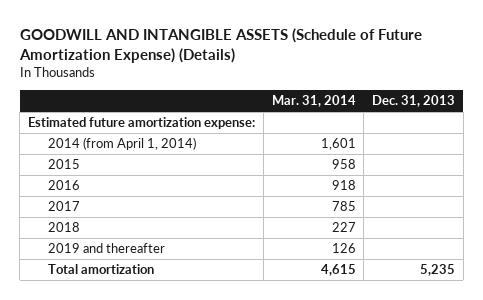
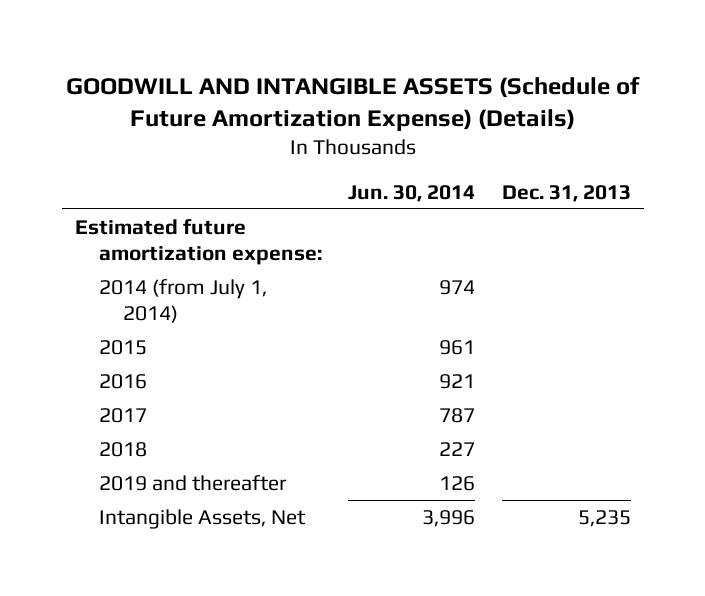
[271,95,356,108] Mar. 31, 2014 -> none
none -> [348,184,476,202] Jun. 30, 2014
[48,137,197,151] 2014 (from April 1, 2014) -> [99,278,268,323] 2014 (from July 1, 2014)
[48,264,155,275] Total amortization -> [99,508,307,529] Intangible Assets, Net

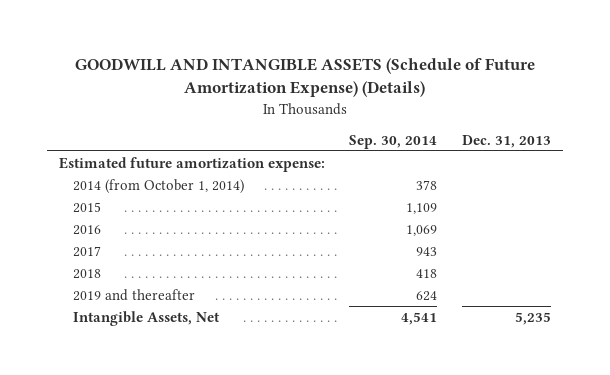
[348,184,476,202] Jun. 30, 2014 -> none
none -> [349,134,438,149] Sep. 30, 2014
[99,278,268,323] 2014 (from July 1, 2014) -> [73,178,245,194] 2014 (from October 1, 2014)

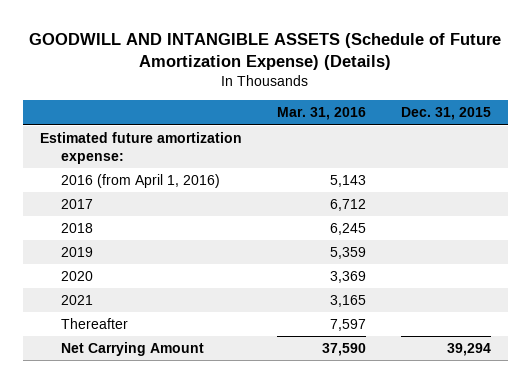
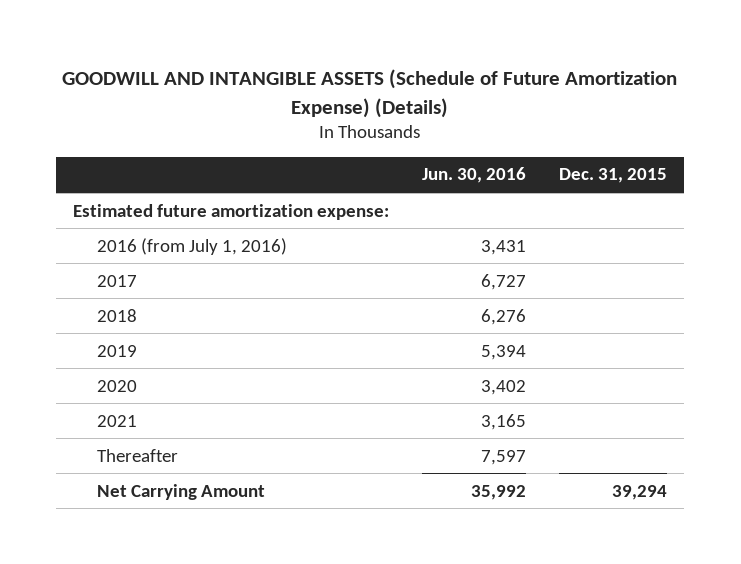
[276,107,366,121] Mar. 31, 2016 -> none
none -> [422,167,527,184] Jun. 30, 2016
[60,174,220,189] 2016 (from April 1, 2016) -> [96,237,287,255] 2016 (from July 1, 2016)

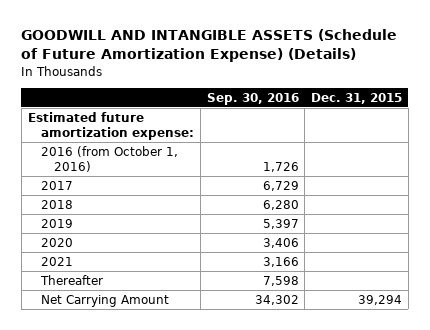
[422,167,527,184] Jun. 30, 2016 -> none
none -> [206,92,299,105] Sep. 30, 2016
[96,237,287,255] 2016 (from July 1, 2016) -> [41,145,179,173] 2016 (from October 1, 2016)

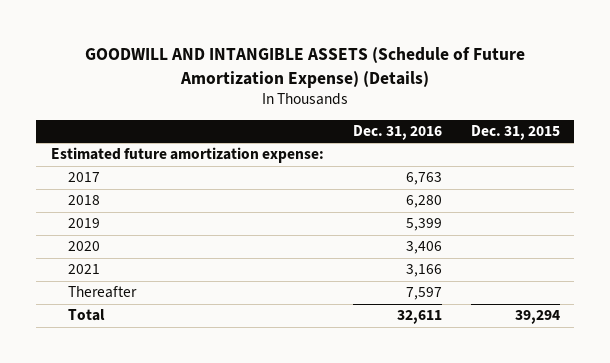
[206,92,299,105] Sep. 30, 2016 -> none
none -> [352,125,442,141] Dec. 31, 2016
[41,145,179,173] 2016 (from October 1, 2016) -> none
[41,294,170,307] Net Carrying Amount -> [68,309,106,322] Total

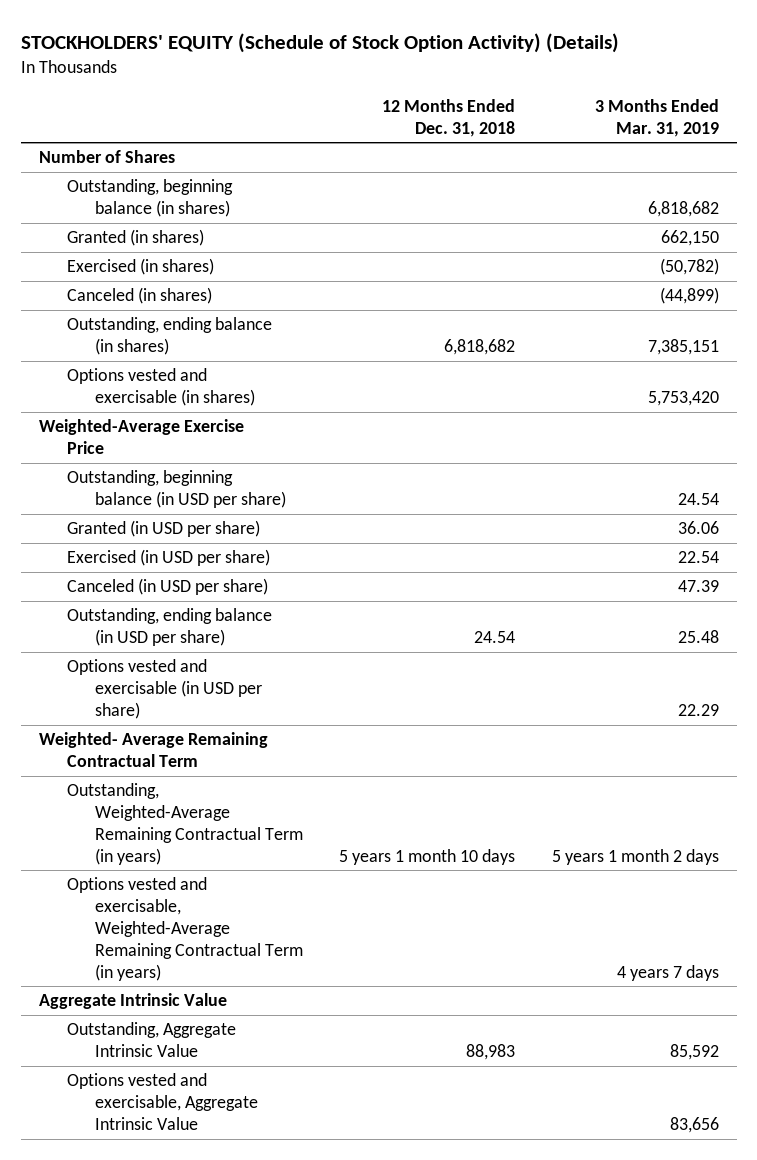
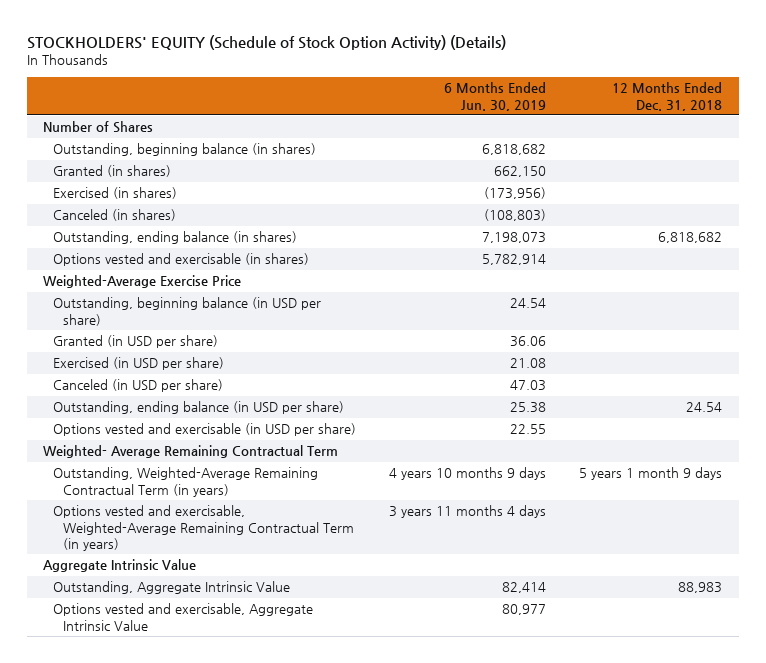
[594,98,719,137] 3 Months Ended Mar. 31, 2019 -> none
none -> [444,82,547,111] 6 Months Ended Jun. 30, 2019
[339,848,516,865] 5 years 1 month 10 days -> [579,467,723,481] 5 years 1 month 9 days

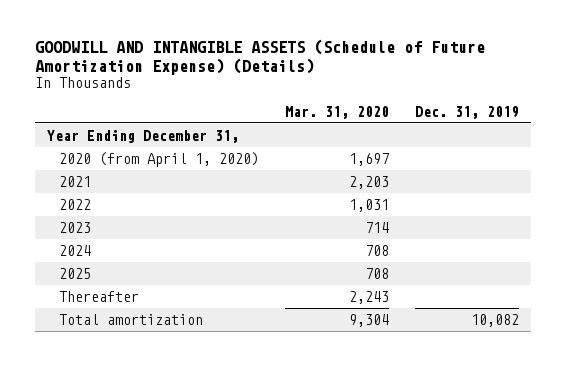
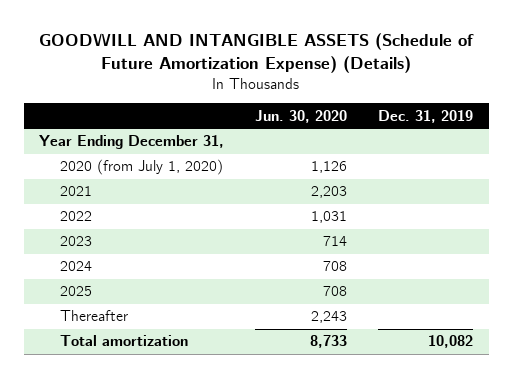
[284,105,389,119] Mar. 31, 2020 -> none
none -> [255,109,348,123] Jun. 30, 2020
[59,152,260,168] 2020 (from April 1, 2020) -> [59,159,223,176] 2020 (from July 1, 2020)

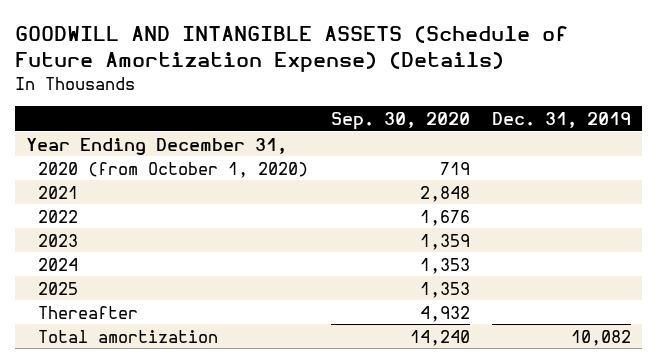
[255,109,348,123] Jun. 30, 2020 -> none
none -> [330,111,470,130] Sep. 30, 2020
[59,159,223,176] 2020 (from July 1, 2020) -> [38,161,309,178] 2020 (from October 1, 2020)

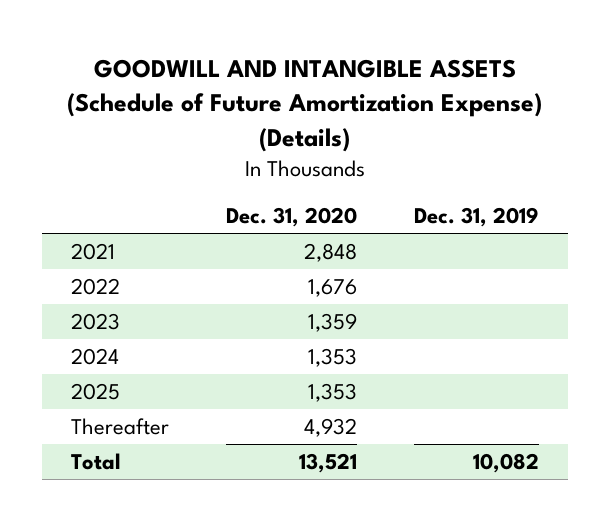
[330,111,470,130] Sep. 30, 2020 -> none
none -> [225,207,357,228] Dec. 31, 2020
[26,137,288,155] Year Ending December 31, -> none
[38,161,309,178] 2020 (from October 1, 2020) -> none
[38,329,219,343] Total amortization -> [70,452,121,470] Total

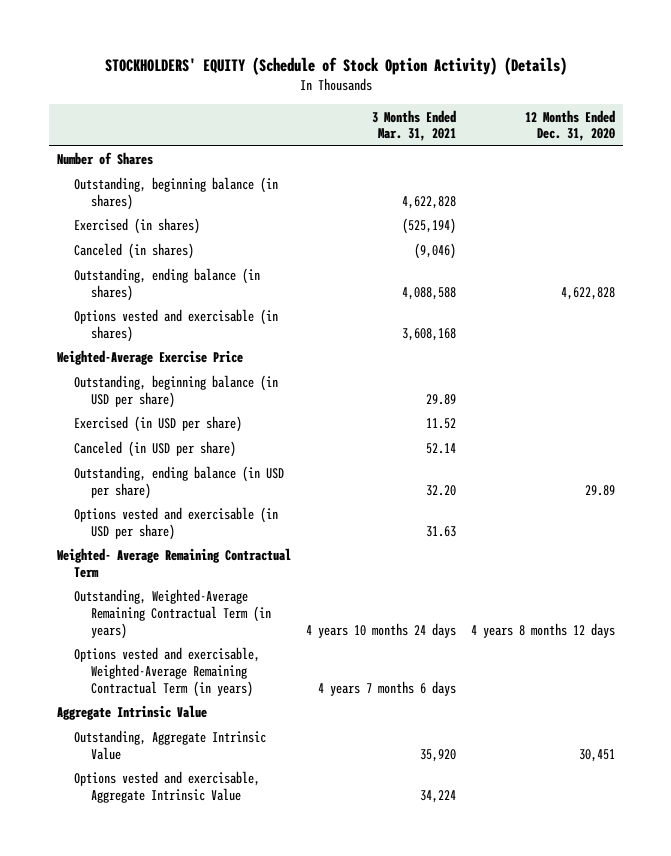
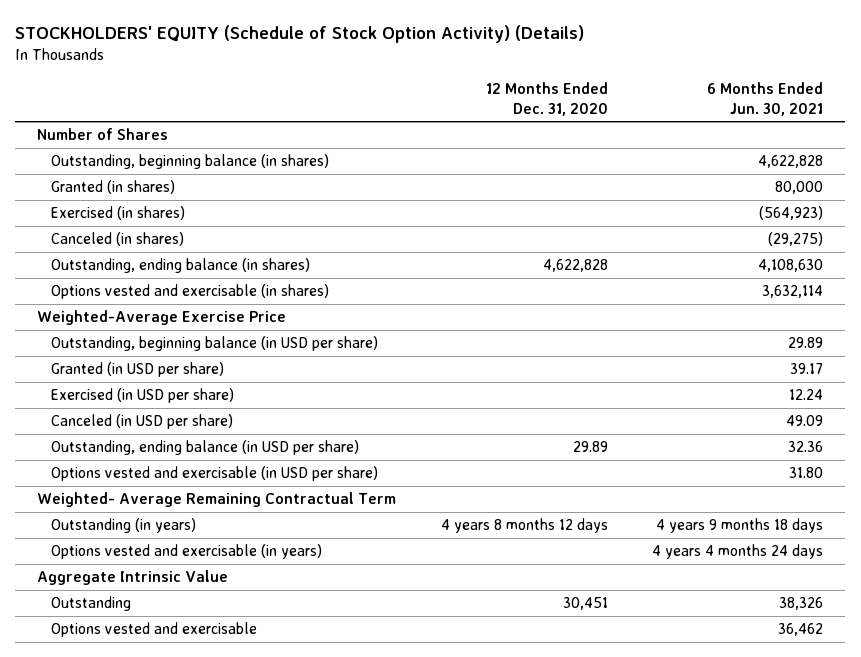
[371,109,456,142] 3 Months Ended Mar. 31, 2021 -> none
none -> [707,82,824,116] 6 Months Ended Jun. 30, 2021
none -> [51,180,176,195] Granted (in shares)
none -> [51,362,225,378] Granted (in USD per share)
[73,589,271,639] Outstanding, Weighted-Average Remaining Contractual Term (in years) -> [51,518,197,534] Outstanding (in years)
[73,647,260,697] Options vested and exercisable, Weighted-Average Remaining Contractual Term (in years) -> [51,544,323,560] Options vested and exercisable (in years)
[73,730,266,760] Outstanding, Aggregate Intrinsic Value -> [51,596,132,612] Outstanding
[73,771,260,803] Options vested and exercisable, Aggregate Intrinsic Value -> [51,622,258,638] Options vested and exercisable

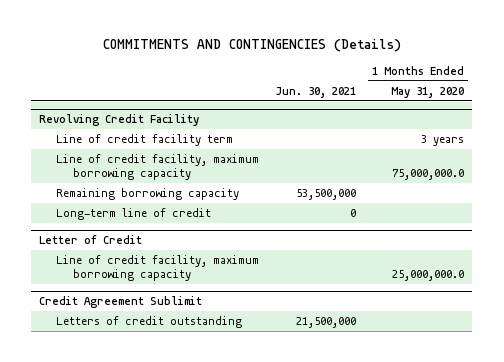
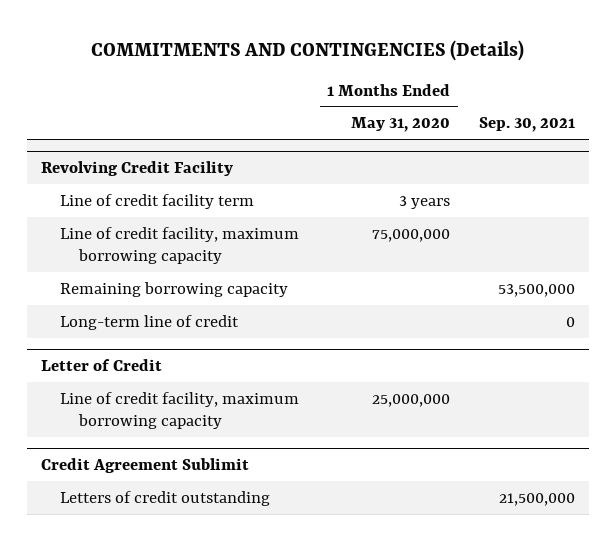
[275,86,357,98] Jun. 30, 2021 -> none
none -> [479,117,576,133] Sep. 30, 2021
[392,169,465,181] 75,000,000.0 -> [372,228,451,242] 75,000,000
[392,270,465,282] 25,000,000.0 -> [372,393,451,407] 25,000,000

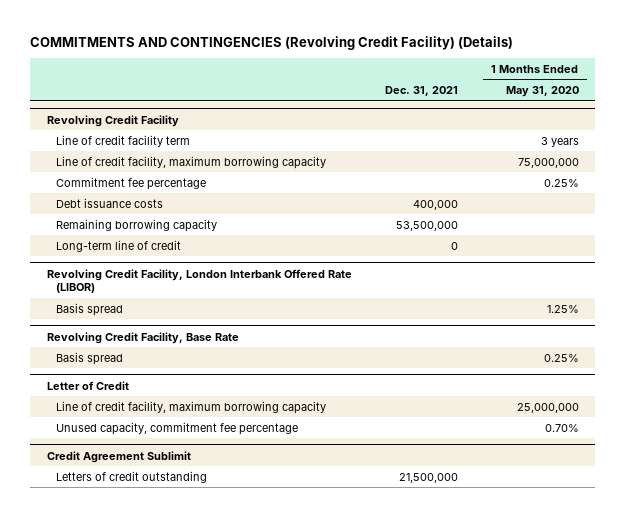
[91,39,525,61] COMMITMENTS AND CONTINGENCIES (Details) -> [29,36,513,51] COMMITMENTS AND CONTINGENCIES (Revolving Credit Facility) (Details)
[479,117,576,133] Sep. 30, 2021 -> none
none -> [385,86,459,97] Dec. 31, 2021
none -> [55,176,206,190] Commitment fee percentage
none -> [55,197,163,208] Debt issuance costs
none -> [46,268,352,294] Revolving Credit Facility, London Interbank Offered Rate (LIBOR)
none -> [55,302,123,316] Basis spread
none -> [46,331,239,344] Revolving Credit Facility, Base Rate
none -> [55,351,123,365] Basis spread
none -> [55,421,298,435] Unused capacity, commitment fee percentage

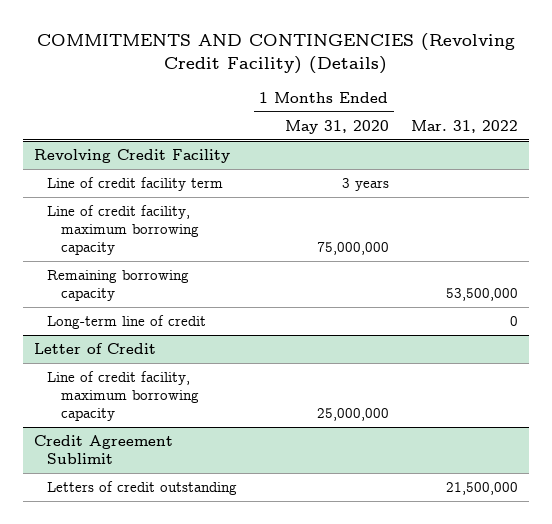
[385,86,459,97] Dec. 31, 2021 -> none
none -> [411,119,519,133] Mar. 31, 2022
[55,176,206,190] Commitment fee percentage -> none
[55,197,163,208] Debt issuance costs -> none
[46,268,352,294] Revolving Credit Facility, London Interbank Offered Rate (LIBOR) -> none
[55,302,123,316] Basis spread -> none
[46,331,239,344] Revolving Credit Facility, Base Rate -> none
[55,351,123,365] Basis spread -> none
[55,421,298,435] Unused capacity, commitment fee percentage -> none

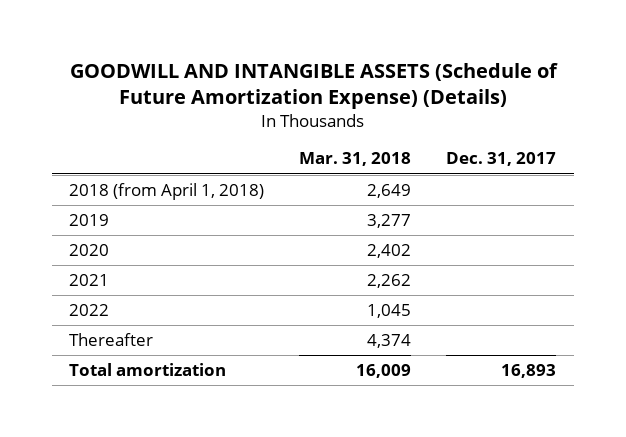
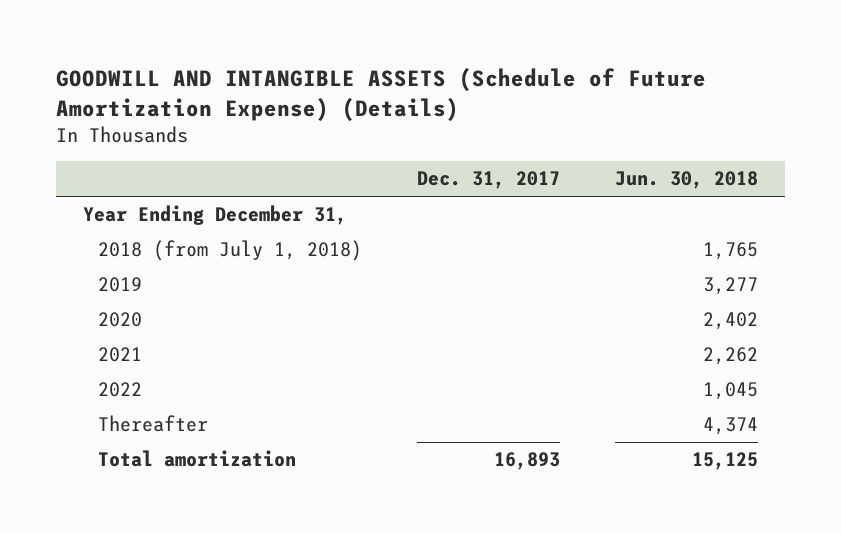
[299,152,412,167] Mar. 31, 2018 -> none
none -> [614,171,758,190] Jun. 30, 2018
none -> [83,205,348,226] Year Ending December 31,
[69,183,265,201] 2018 (from April 1, 2018) -> [98,240,363,262] 2018 (from July 1, 2018)

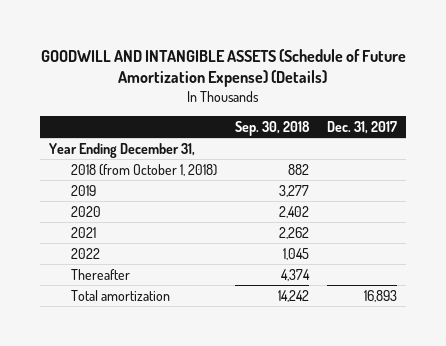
[614,171,758,190] Jun. 30, 2018 -> none
none -> [234,121,310,137] Sep. 30, 2018
[98,240,363,262] 2018 (from July 1, 2018) -> [70,163,217,176] 2018 (from October 1, 2018)

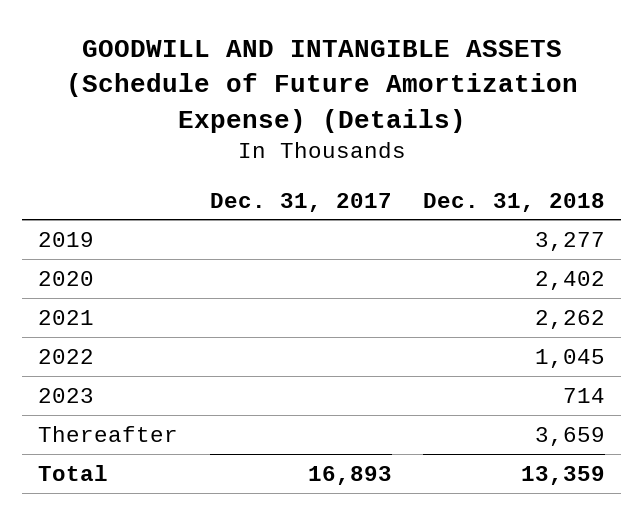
[234,121,310,137] Sep. 30, 2018 -> none
none -> [423,192,606,212] Dec. 31, 2018
[48,142,195,158] Year Ending December 31, -> none
[70,163,217,176] 2018 (from October 1, 2018) -> none
none -> [37,387,94,403] 2023
[70,289,170,301] Total amortization -> [37,464,108,481] Total

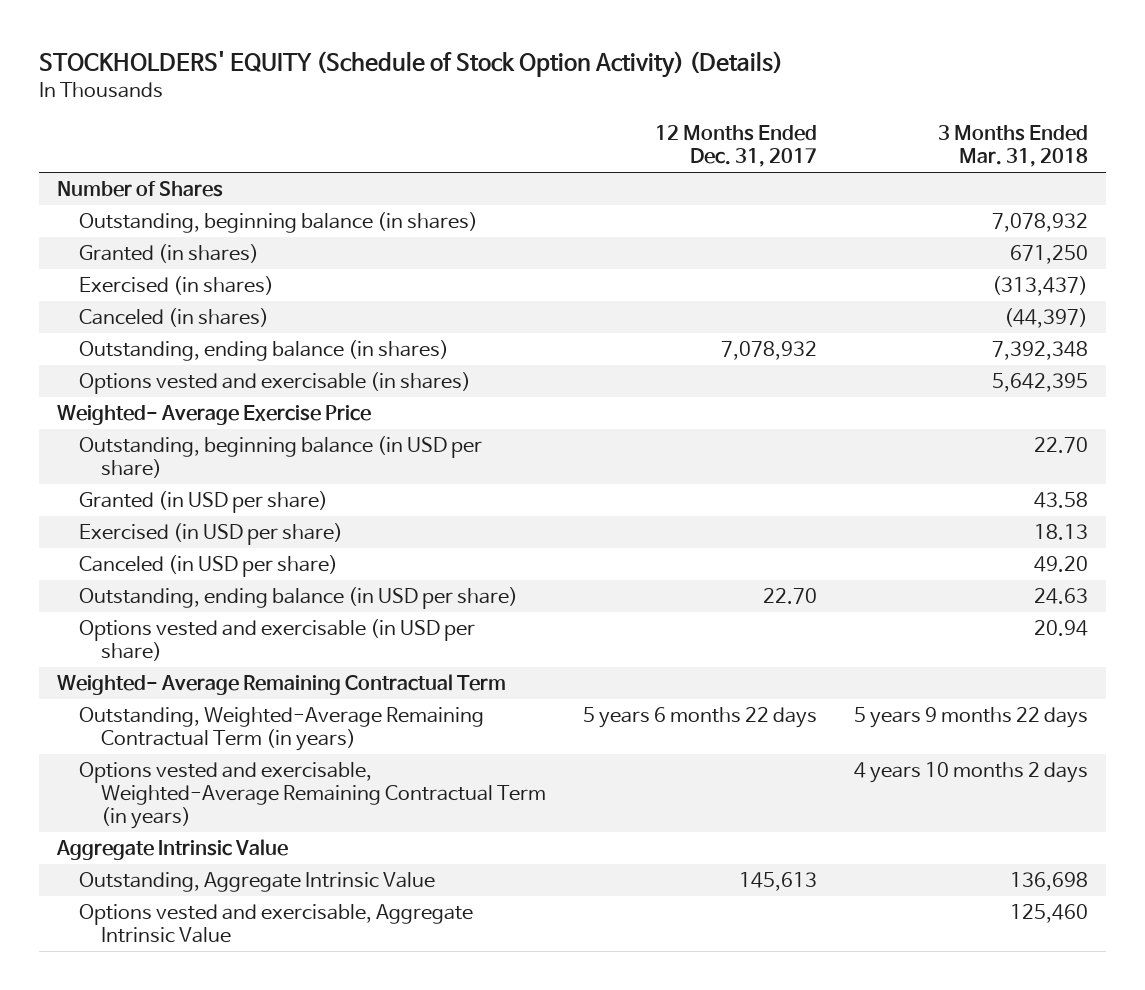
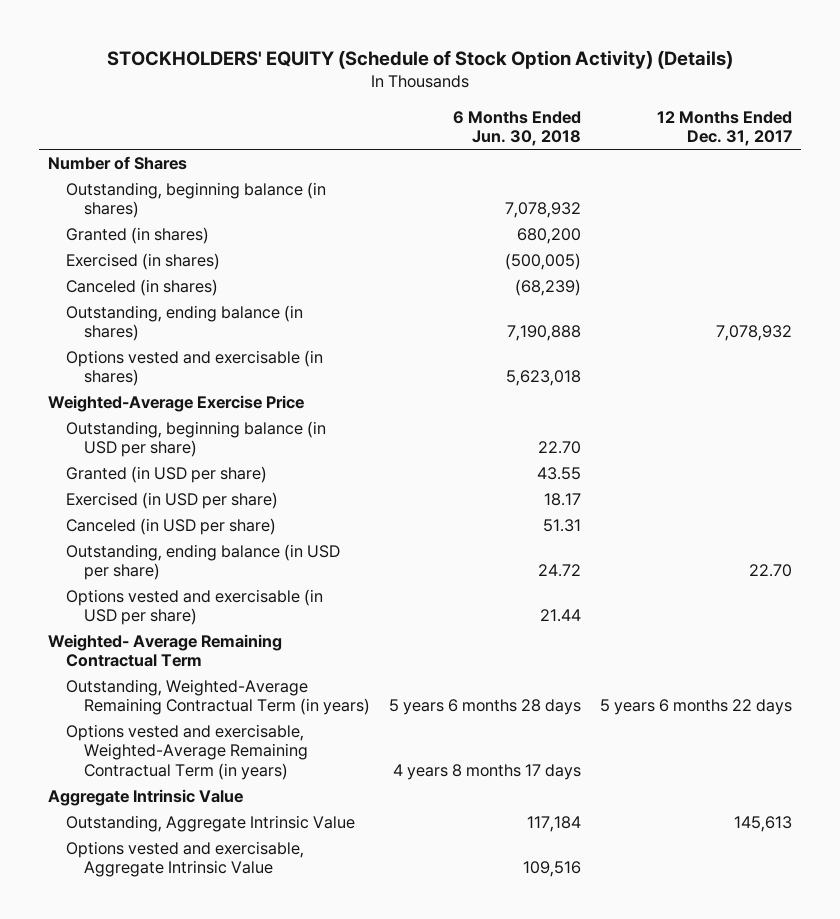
[937,125,1088,168] 3 Months Ended Mar. 31, 2018 -> none
none -> [453,110,582,147] 6 Months Ended Jun. 30, 2018
[57,405,372,426] Weighted- Average Exercise Price -> [48,394,305,412] Weighted-Average Exercise Price

